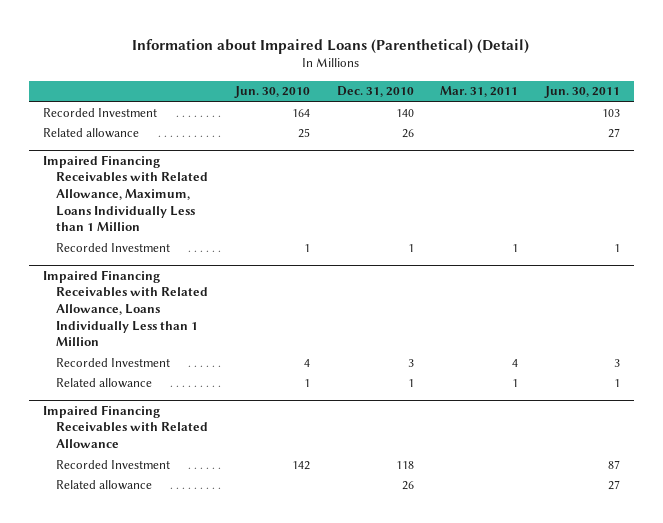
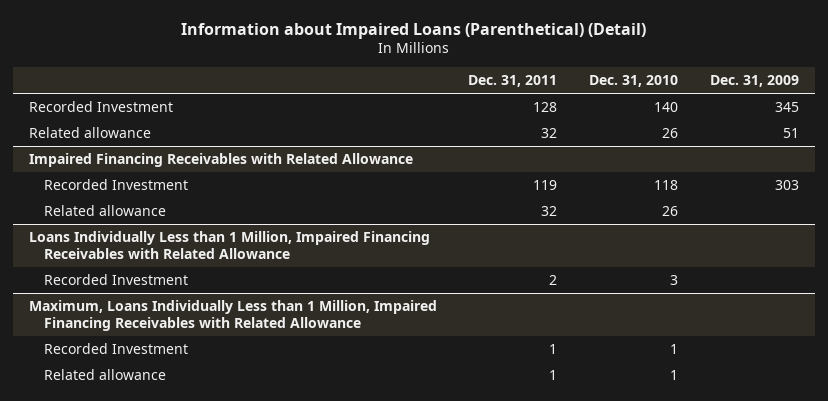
[233,86,310,99] Jun. 30, 2010 -> none
[440,86,519,98] Mar. 31, 2011 -> none
[544,86,621,99] Jun. 30, 2011 -> none
none -> [468,75,558,88] Dec. 31, 2011
none -> [709,75,799,88] Dec. 31, 2009
[42,154,208,232] Impaired Financing Receivables with Related Allowance, Maximum, Loans Individually Less than 1 Million -> none
[55,242,170,252] Recorded Investment -> none
[42,269,208,347] Impaired Financing Receivables with Related Allowance, Loans Individually Less than 1 Million -> none
[55,357,170,367] Recorded Investment -> none
[55,377,152,388] Related allowance -> none
none -> [28,231,430,259] Loans Individually Less than 1 Million, Impaired Financing Receivables with Related Allowance
none -> [43,274,188,286] Recorded Investment
none -> [28,300,437,331] Maximum, Loans Individually Less than 1 Million, Impaired Financing Receivables with Related Allowance
none -> [43,343,188,355] Recorded Investment
none -> [43,369,166,381] Related allowance

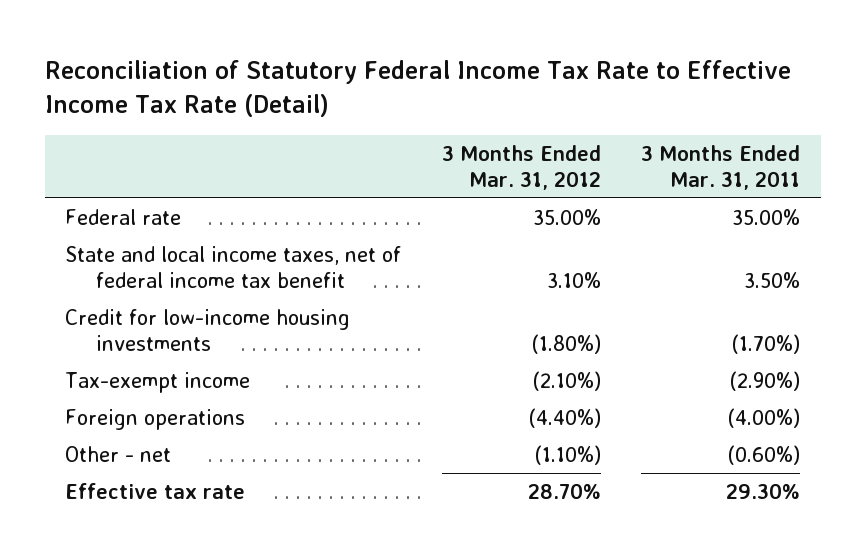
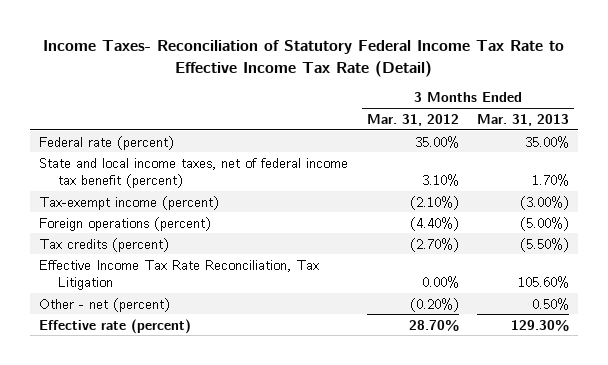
[44,59,791,117] Reconciliation of Statutory Federal Income Tax Rate to Effective Income Tax Rate (Detail) -> [43,40,565,78] Income Taxes- Reconciliation of Statutory Federal Income Tax Rate to Effective Income Tax Rate (Detail)
[641,144,801,190] 3 Months Ended Mar. 31, 2011 -> none
none -> [477,113,570,126] Mar. 31, 2013
[65,308,351,352] Credit for low-income housing investments -> none
[65,208,182,225] Federal rate -> [39,135,175,150] Federal rate (percent)
[65,245,402,289] State and local income taxes, net of federal income tax benefit -> [39,157,349,189] State and local income taxes, net of federal income tax benefit (percent)
[65,371,251,393] Tax-exempt income -> [39,195,220,210] Tax-exempt income (percent)
[65,408,246,430] Foreign operations -> [39,216,212,231] Foreign operations (percent)
none -> [39,237,170,252] Tax credits (percent)
none -> [39,259,320,291] Effective Income Tax Rate Reconciliation, Tax Litigation
[65,445,172,462] Other - net -> [39,297,171,312] Other - net (percent)
[533,444,601,465] (1.10%) -> [409,297,459,312] (0.20%)
[65,482,246,499] Effective tax rate -> [39,318,192,334] Effective rate (percent)

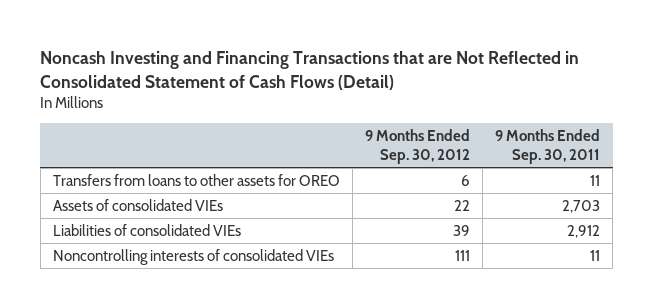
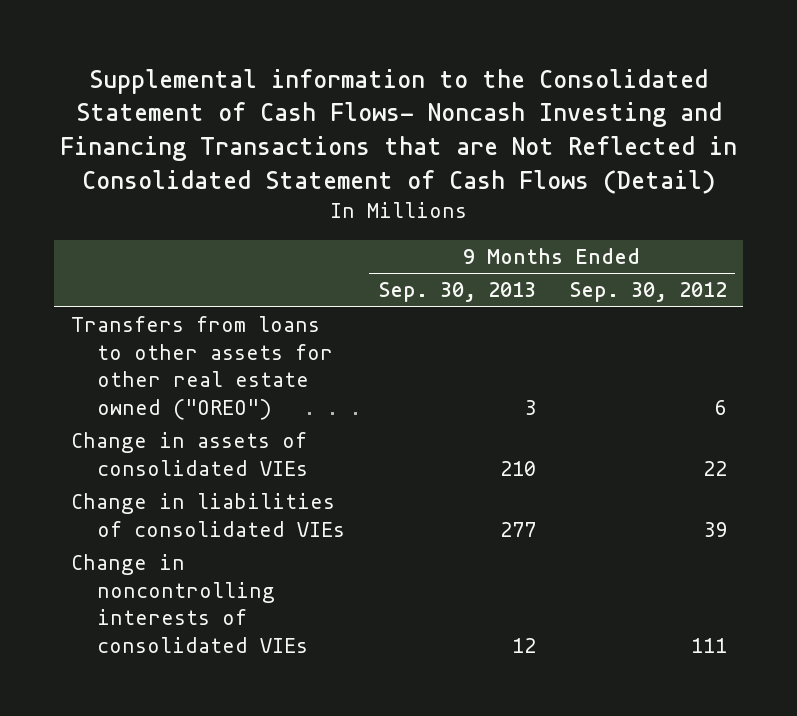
[40,51,580,90] Noncash Investing and Financing Transactions that are Not Reflected in Consolidated Statement of Cash Flows (Detail) -> [59,68,737,194] Supplemental information to the Consolidated Statement of Cash Flows- Noncash Investing and Financing Transactions that are Not Reflected in Consolidated Statement of Cash Flows (Detail)
[495,129,601,165] 9 Months Ended Sep. 30, 2011 -> none
none -> [377,282,536,303] Sep. 30, 2013
[53,173,341,186] Transfers from loans to other assets for OREO -> [70,316,333,420] Transfers from loans to other assets for other real estate owned ("OREO")
[53,198,224,211] Assets of consolidated VIEs -> [70,432,308,476] Change in assets of consolidated VIEs
[53,223,242,236] Liabilities of consolidated VIEs -> [70,493,345,537] Change in liabilities of consolidated VIEs
[53,248,335,265] Noncontrolling interests of consolidated VIEs -> [70,554,308,653] Change in noncontrolling interests of consolidated VIEs

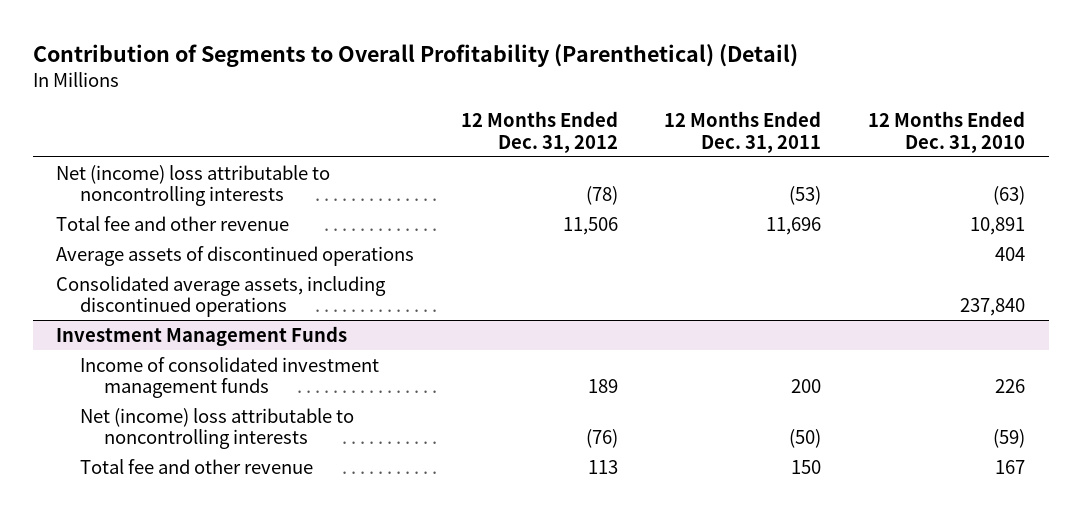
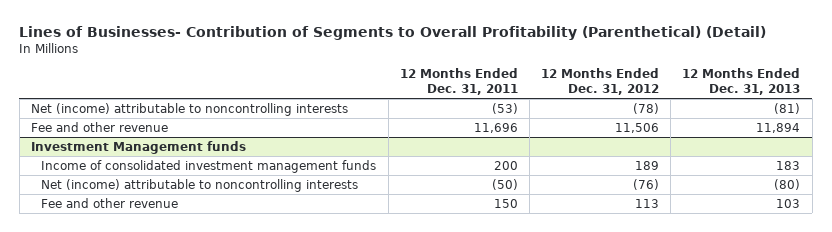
[32,43,798,67] Contribution of Segments to Overall Profitability (Parenthetical) (Detail) -> [19,26,767,41] Lines of Businesses- Contribution of Segments to Overall Profitability (Parenthetical) (Detail)
[868,111,1026,153] 12 Months Ended Dec. 31, 2010 -> none
none -> [682,67,801,95] 12 Months Ended Dec. 31, 2013
[55,245,414,266] Average assets of discontinued operations -> none
[55,275,386,318] Consolidated average assets, including discontinued operations -> none
[55,164,330,207] Net (income) loss attributable to noncontrolling interests -> [31,102,349,116] Net (income) attributable to noncontrolling interests
[55,215,289,231] Total fee and other revenue -> [31,121,169,132] Fee and other revenue
[55,325,347,346] Investment Management Funds -> [31,140,247,154] Investment Management funds
[80,407,355,450] Net (income) loss attributable to noncontrolling interests -> [41,178,359,192] Net (income) attributable to noncontrolling interests
[80,458,314,474] Total fee and other revenue -> [41,197,179,208] Fee and other revenue

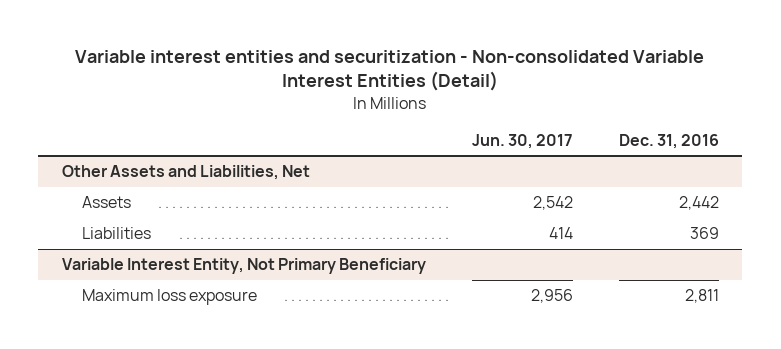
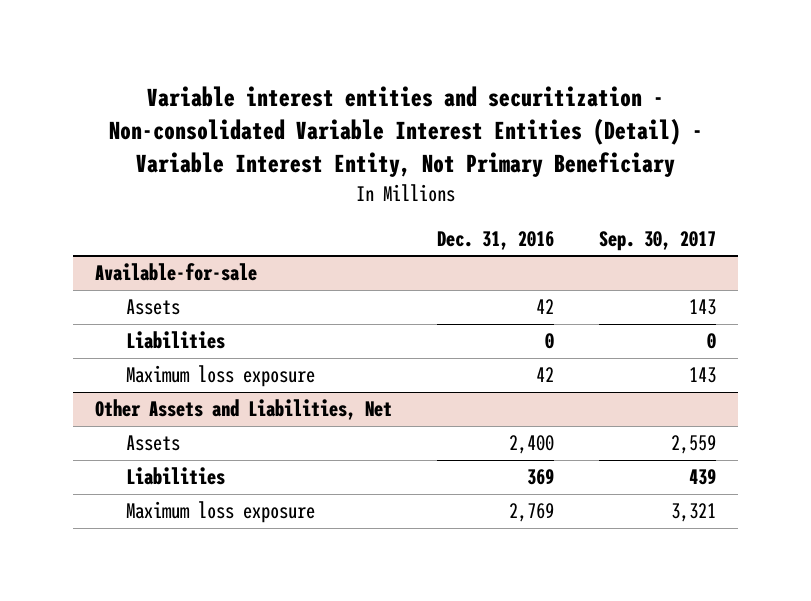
[75,49,705,92] Variable interest entities and securitization - Non-consolidated Variable Interest Entities (Detail) -> [108,86,703,177] Variable interest entities and securitization - Non-consolidated Variable Interest Entities (Detail) - Variable Interest Entity, Not Primary Beneficiary
[471,133,573,149] Jun. 30, 2017 -> none
none -> [598,231,716,252] Sep. 30, 2017
none -> [95,263,258,282] Available-for-sale
none -> [126,299,181,316] Assets
none -> [126,331,226,350] Liabilities
none -> [126,365,316,388] Maximum loss exposure
[679,196,720,211] 2,442 -> [509,435,555,455] 2,400
[61,258,426,275] Variable Interest Entity, Not Primary Beneficiary -> none
[685,289,720,304] 2,811 -> [509,503,555,523] 2,769

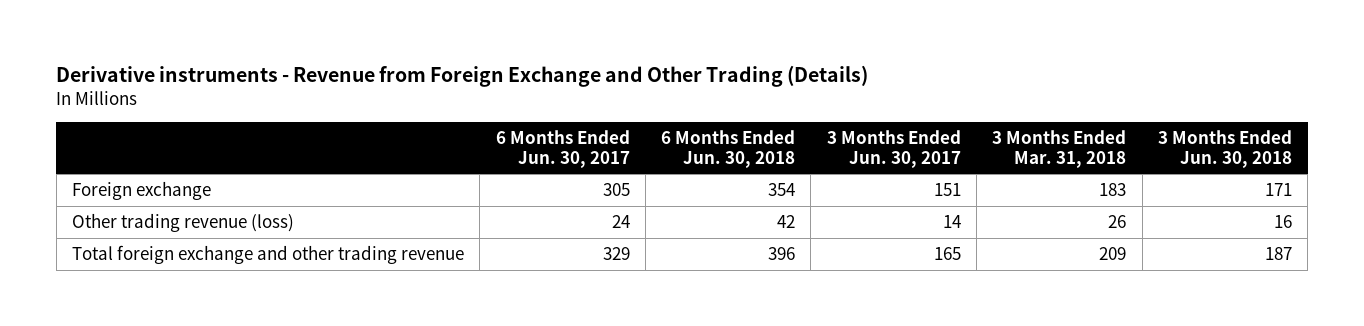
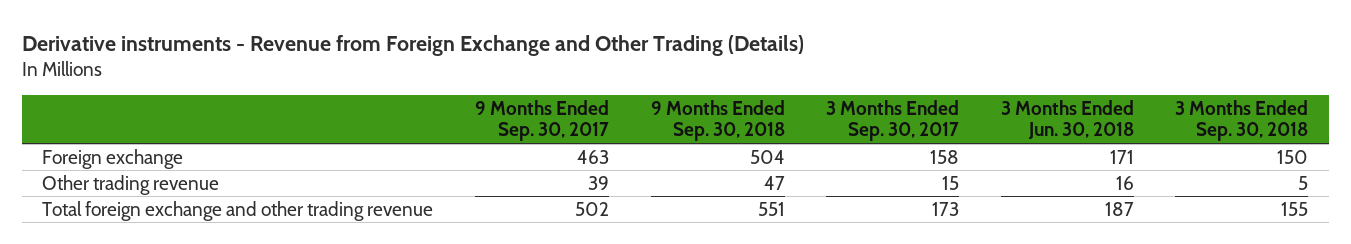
[495,129,630,168] 6 Months Ended Jun. 30, 2017 -> none
[661,129,796,168] 6 Months Ended Jun. 30, 2018 -> none
[826,129,961,168] 3 Months Ended Jun. 30, 2017 -> none
[992,129,1127,168] 3 Months Ended Mar. 31, 2018 -> none
none -> [475,99,610,142] 9 Months Ended Sep. 30, 2017
none -> [650,99,785,142] 9 Months Ended Sep. 30, 2018
none -> [826,99,960,142] 3 Months Ended Sep. 30, 2017
none -> [1175,99,1309,142] 3 Months Ended Sep. 30, 2018
[71,212,294,232] Other trading revenue (loss) -> [42,174,220,195] Other trading revenue

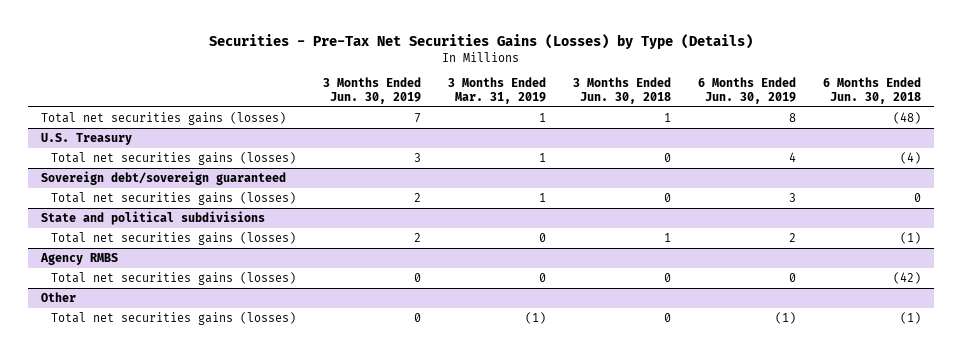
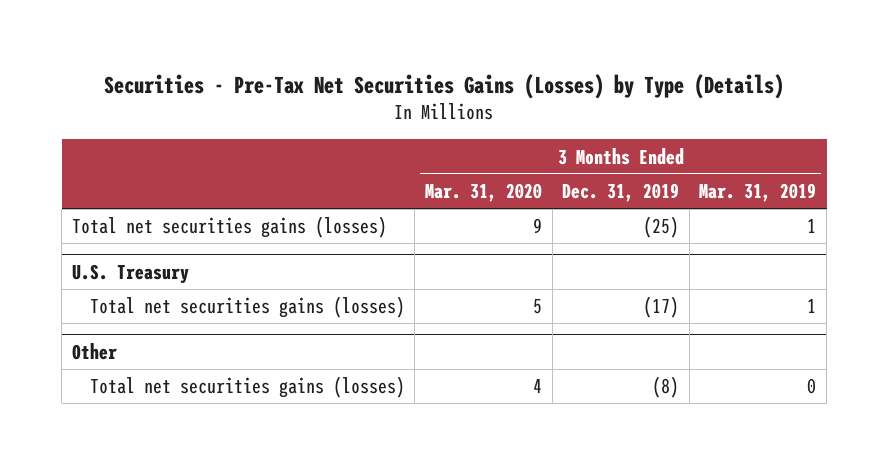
[322,77,421,104] 3 Months Ended Jun. 30, 2019 -> none
[572,77,671,104] 3 Months Ended Jun. 30, 2018 -> none
[697,77,796,104] 6 Months Ended Jun. 30, 2019 -> none
[822,77,921,104] 6 Months Ended Jun. 30, 2018 -> none
none -> [424,183,542,203] Mar. 31, 2020
none -> [562,183,680,203] Dec. 31, 2019
[41,171,287,186] Sovereign debt/sovereign guaranteed -> none
[50,192,296,206] Total net securities gains (losses) -> none
[41,211,266,226] State and political subdivisions -> none
[50,232,296,246] Total net securities gains (losses) -> none
[40,253,119,266] Agency RMBS -> none
[50,272,296,286] Total net securities gains (losses) -> none
[524,312,546,325] (1) -> [807,378,817,395] 0

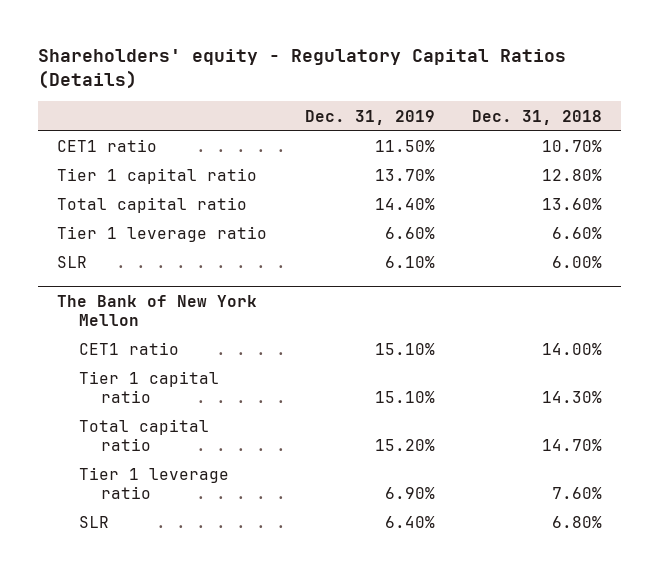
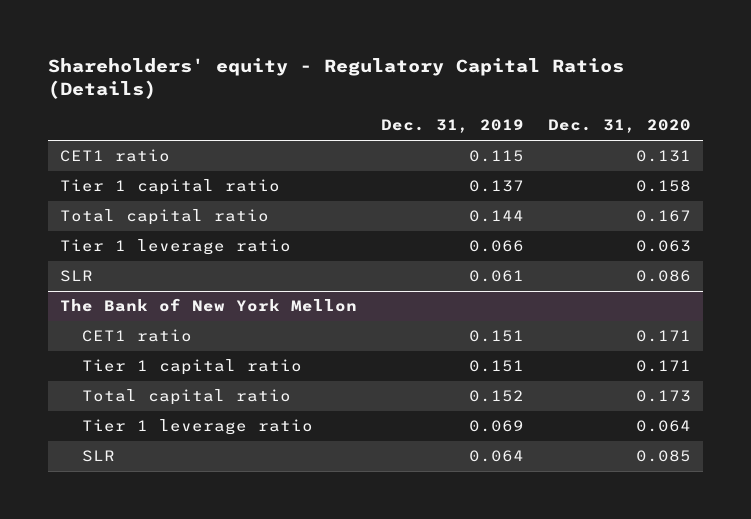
[472,109,603,125] Dec. 31, 2018 -> none
none -> [547,119,691,134] Dec. 31, 2020
[374,140,435,153] 11.50% -> [468,150,524,163] 0.115
[374,169,435,182] 13.70% -> [468,180,524,193] 0.137
[374,198,435,211] 14.40% -> [468,210,524,223] 0.144
[384,227,435,240] 6.60% -> [468,240,524,253] 0.066
[384,256,435,269] 6.10% -> [468,270,524,283] 0.061
[374,343,435,356] 15.10% -> [468,330,524,343] 0.151
[374,391,435,404] 15.10% -> [468,360,524,373] 0.151
[374,439,435,452] 15.20% -> [468,390,524,403] 0.152
[384,487,435,500] 6.90% -> [468,420,524,433] 0.069
[384,516,435,529] 6.40% -> [468,450,524,463] 0.064

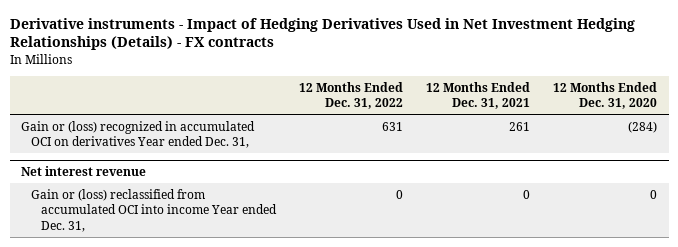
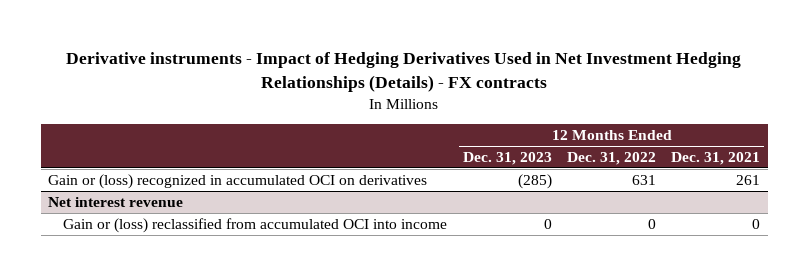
[553,81,658,110] 12 Months Ended Dec. 31, 2020 -> none
none -> [462,152,552,166] Dec. 31, 2023
[21,120,256,149] Gain or (loss) recognized in accumulated OCI on derivatives Year ended Dec. 31, -> [48,173,428,189] Gain or (loss) recognized in accumulated OCI on derivatives
[31,188,277,232] Gain or (loss) reclassified from accumulated OCI into income Year ended Dec. 31, -> [63,217,448,233] Gain or (loss) reclassified from accumulated OCI into income

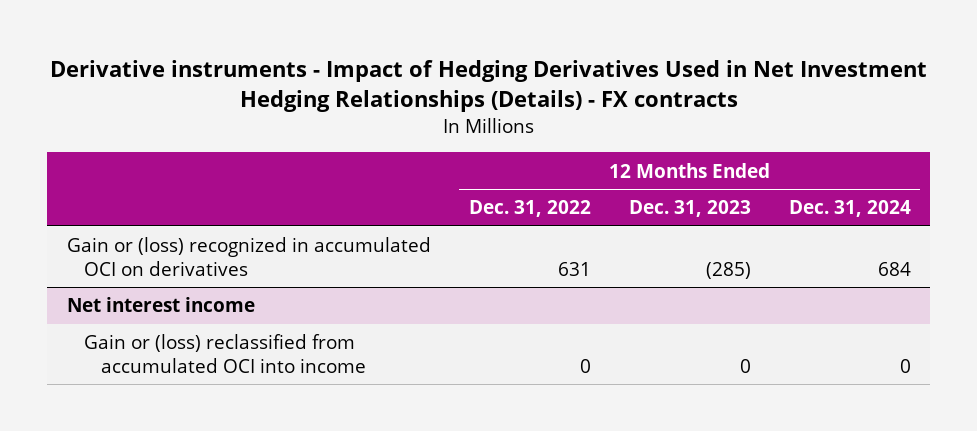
[671,152,761,166] Dec. 31, 2021 -> none
none -> [788,200,911,218] Dec. 31, 2024
[48,196,184,207] Net interest revenue -> [66,297,255,313] Net interest income

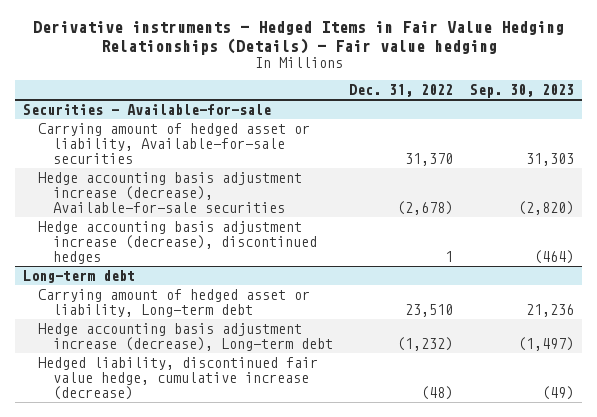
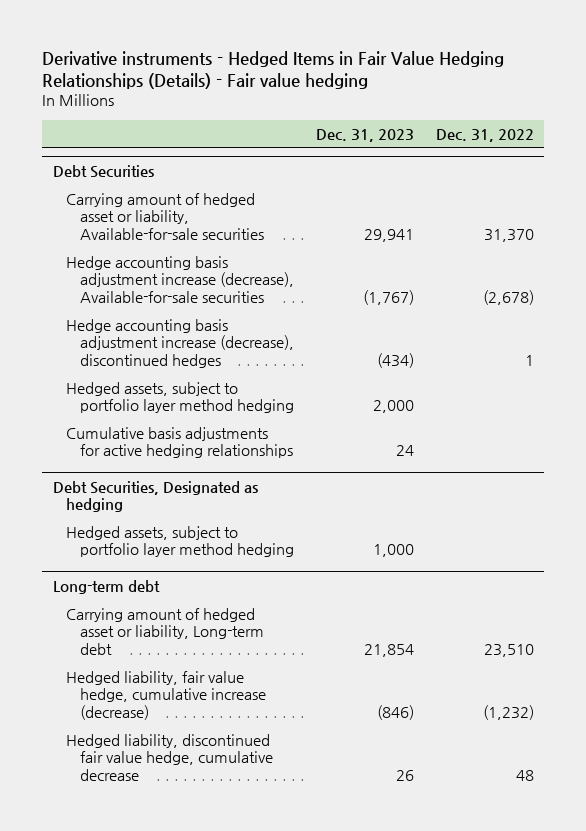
[470,83,575,98] Sep. 30, 2023 -> none
none -> [315,128,414,142] Dec. 31, 2023
[23,104,272,116] Securities - Available-for-sale -> none
none -> [52,164,154,178] Debt Securities
none -> [66,381,295,414] Hedged assets, subject to portfolio layer method hedging
none -> [66,426,294,459] Cumulative basis adjustments for active hedging relationships
none -> [52,480,258,512] Debt Securities, Designated as hedging
none -> [66,525,295,558] Hedged assets, subject to portfolio layer method hedging
[38,323,333,351] Hedge accounting basis adjustment increase (decrease), Long-term debt -> [66,670,267,720] Hedged liability, fair value hedge, cumulative increase (decrease)
[38,357,319,400] Hedged liability, discontinued fair value hedge, cumulative increase (decrease) -> [66,733,274,781] Hedged liability, discontinued fair value hedge, cumulative decrease
[421,385,454,400] (48) -> [515,769,534,781] 48

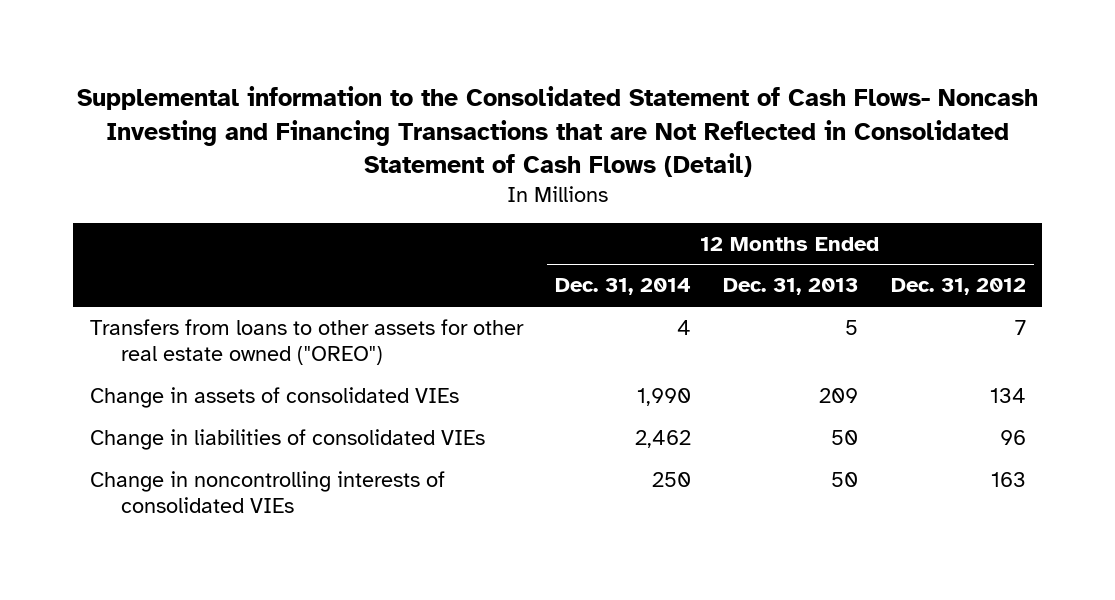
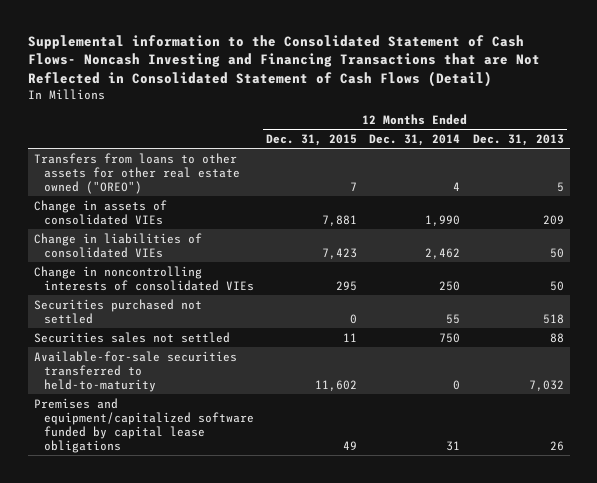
[890,278,1026,296] Dec. 31, 2012 -> none
none -> [266,133,358,146] Dec. 31, 2015
none -> [33,298,202,324] Securities purchased not settled
none -> [33,331,230,343] Securities sales not settled
none -> [33,350,237,392] Available-for-sale securities transferred to held-to-maturity
none -> [33,397,255,453] Premises and equipment/capitalized software funded by capital lease obligations

